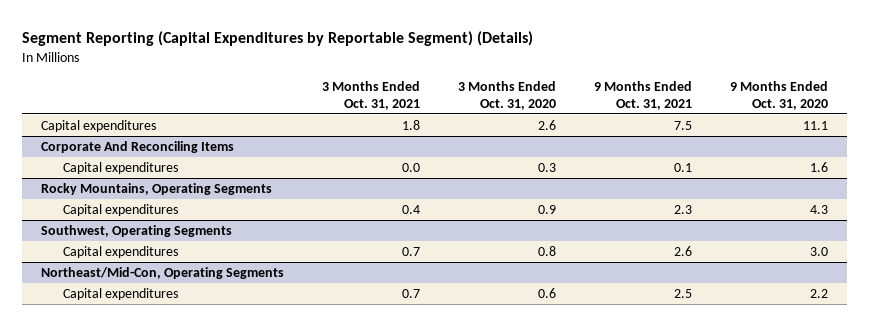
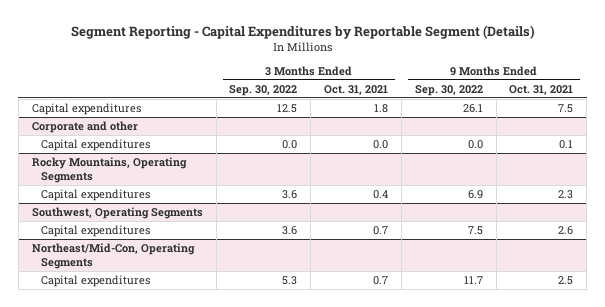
[21,31,533,47] Segment Reporting (Capital Expenditures by Reportable Segment) (Details) -> [70,24,535,39] Segment Reporting - Capital Expenditures by Reportable Segment (Details)
[457,81,556,110] 3 Months Ended Oct. 31, 2020 -> none
[730,81,829,110] 9 Months Ended Oct. 31, 2020 -> none
none -> [229,84,298,96] Sep. 30, 2022
none -> [414,84,483,96] Sep. 30, 2022
[40,140,234,153] Corporate And Reconciling Items -> [31,120,138,133] Corporate and other

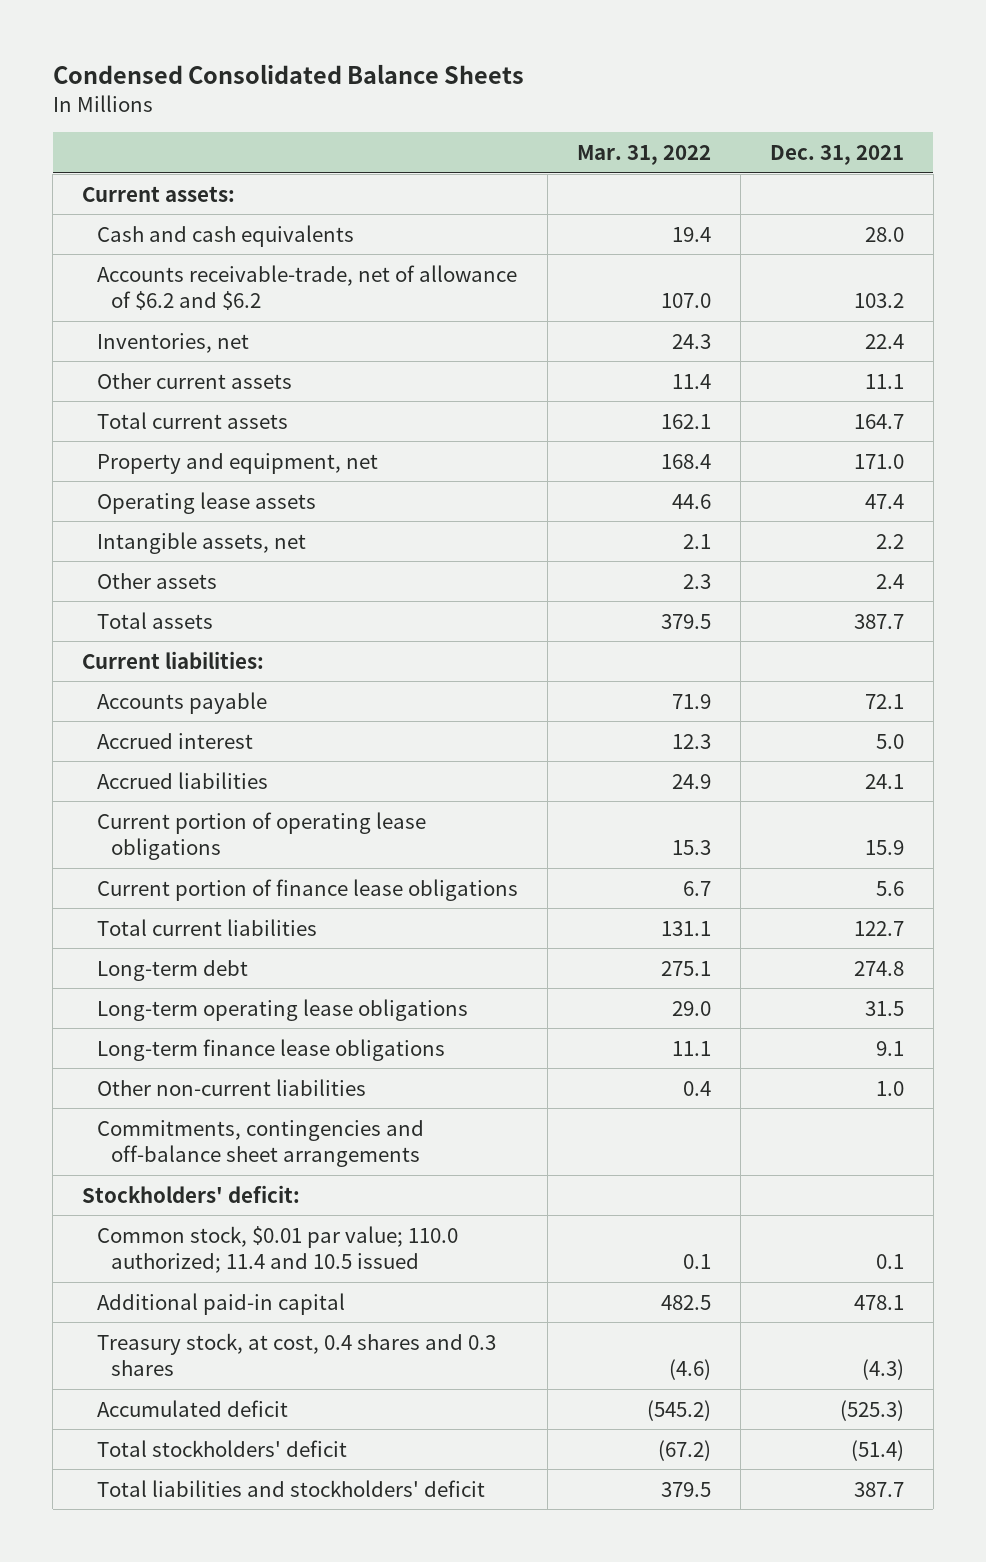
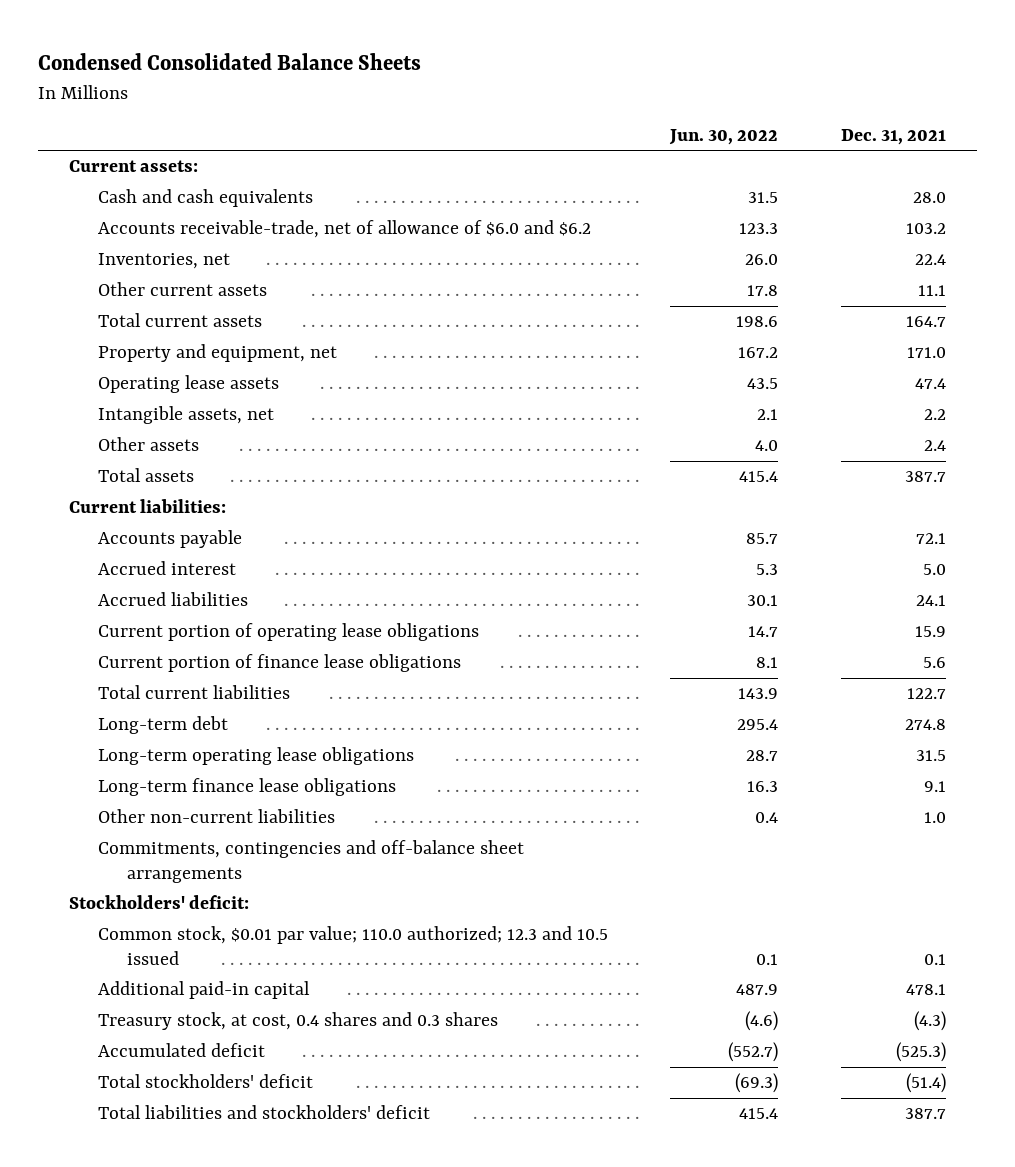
[576,145,711,166] Mar. 31, 2022 -> none
none -> [669,128,779,145] Jun. 30, 2022
[96,264,517,310] Accounts receivable-trade, net of allowance of $6.2 and $6.2 -> [98,220,592,239] Accounts receivable-trade, net of allowance of $6.0 and $6.2
[96,1225,458,1273] Common stock, $0.01 par value; 110.0 authorized; 11.4 and 10.5 issued -> [98,926,609,966] Common stock, $0.01 par value; 110.0 authorized; 12.3 and 10.5 issued

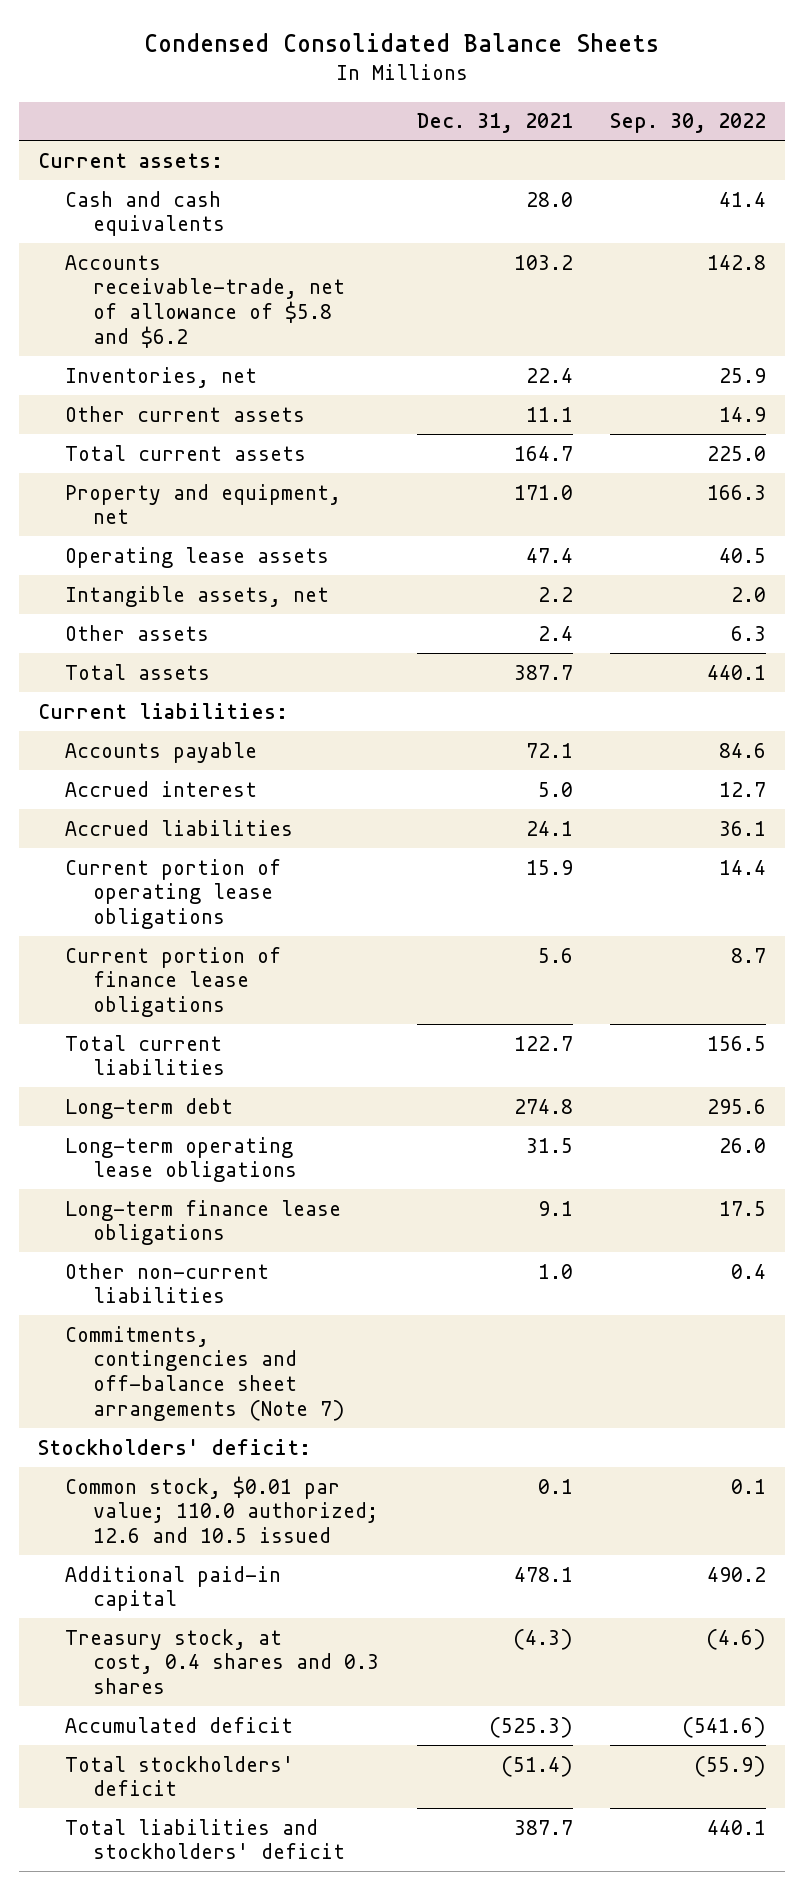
[669,128,779,145] Jun. 30, 2022 -> none
none -> [610,113,767,134] Sep. 30, 2022
[98,220,592,239] Accounts receivable-trade, net of allowance of $6.0 and $6.2 -> [65,254,345,348] Accounts receivable-trade, net of allowance of $5.8 and $6.2
[98,840,525,884] Commitments, contingencies and off-balance sheet arrangements -> [65,1325,345,1421] Commitments, contingencies and off-balance sheet arrangements (Note 7)
[98,926,609,966] Common stock, $0.01 par value; 110.0 authorized; 12.3 and 10.5 issued -> [65,1475,378,1543] Common stock, $0.01 par value; 110.0 authorized; 12.6 and 10.5 issued

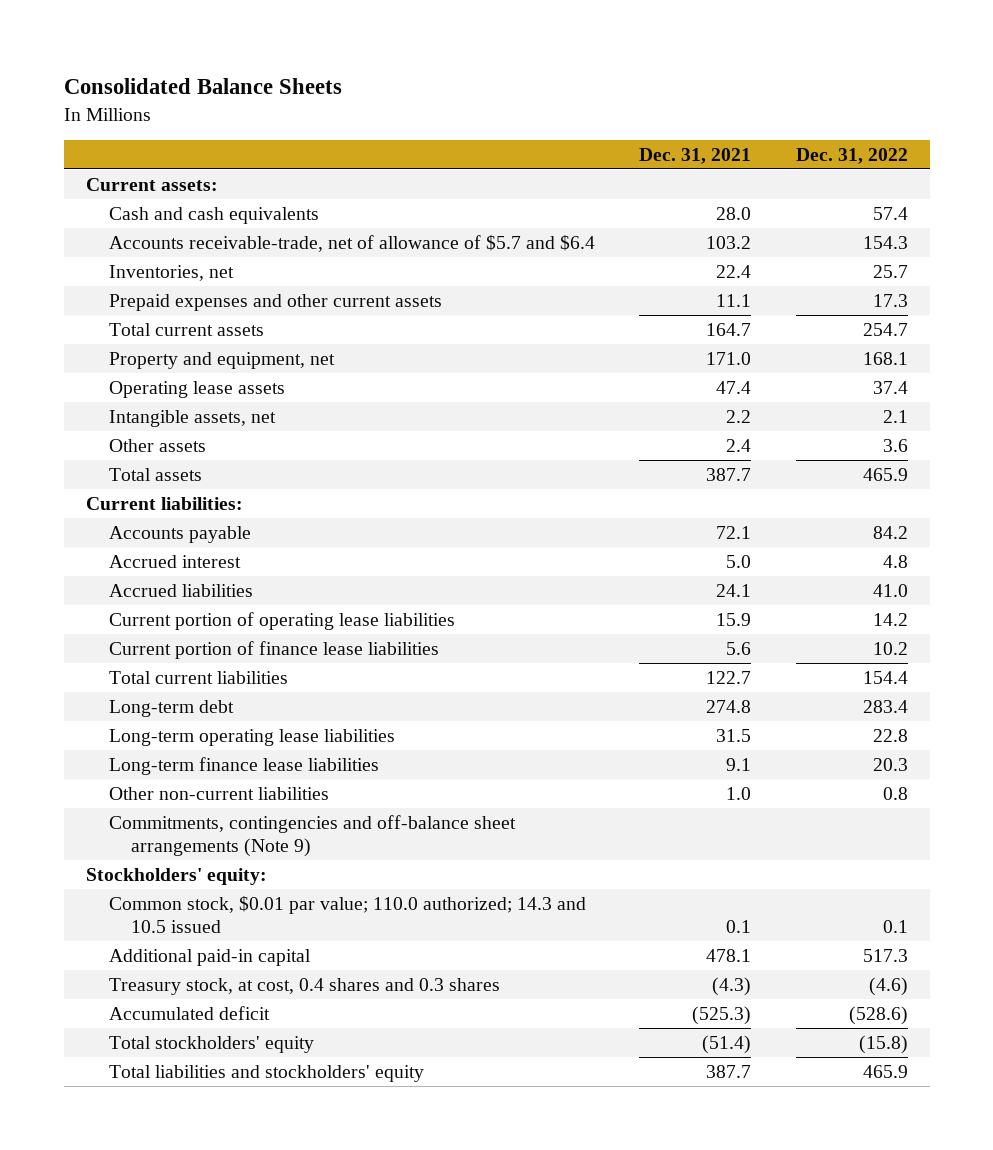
[144,32,660,52] Condensed Consolidated Balance Sheets -> [63,78,342,95] Consolidated Balance Sheets
[610,113,767,134] Sep. 30, 2022 -> none
none -> [795,147,908,164] Dec. 31, 2022
[65,254,345,348] Accounts receivable-trade, net of allowance of $5.8 and $6.2 -> [108,234,595,252] Accounts receivable-trade, net of allowance of $5.7 and $6.4
[65,405,306,422] Other current assets -> [108,293,442,311] Prepaid expenses and other current assets
[65,858,282,929] Current portion of operating lease obligations -> [108,611,455,630] Current portion of operating lease liabilities
[65,946,282,1017] Current portion of finance lease obligations -> [108,640,439,659] Current portion of finance lease liabilities
[65,1136,297,1183] Long-term operating lease obligations -> [108,728,395,746] Long-term operating lease liabilities
[65,1199,342,1246] Long-term finance lease obligations -> [108,756,379,775] Long-term finance lease liabilities
[65,1325,345,1421] Commitments, contingencies and off-balance sheet arrangements (Note 7) -> [108,814,516,858] Commitments, contingencies and off-balance sheet arrangements (Note 9)
[37,1438,311,1455] Stockholders' deficit: -> [85,867,267,885] Stockholders' equity:
[65,1475,378,1543] Common stock, $0.01 par value; 110.0 authorized; 12.6 and 10.5 issued -> [108,895,586,934] Common stock, $0.01 par value; 110.0 authorized; 14.3 and 10.5 issued
[65,1755,295,1797] Total stockholders' deficit -> [108,1035,314,1053] Total stockholders' equity
[65,1818,345,1860] Total liabilities and stockholders' deficit -> [108,1064,424,1082] Total liabilities and stockholders' equity

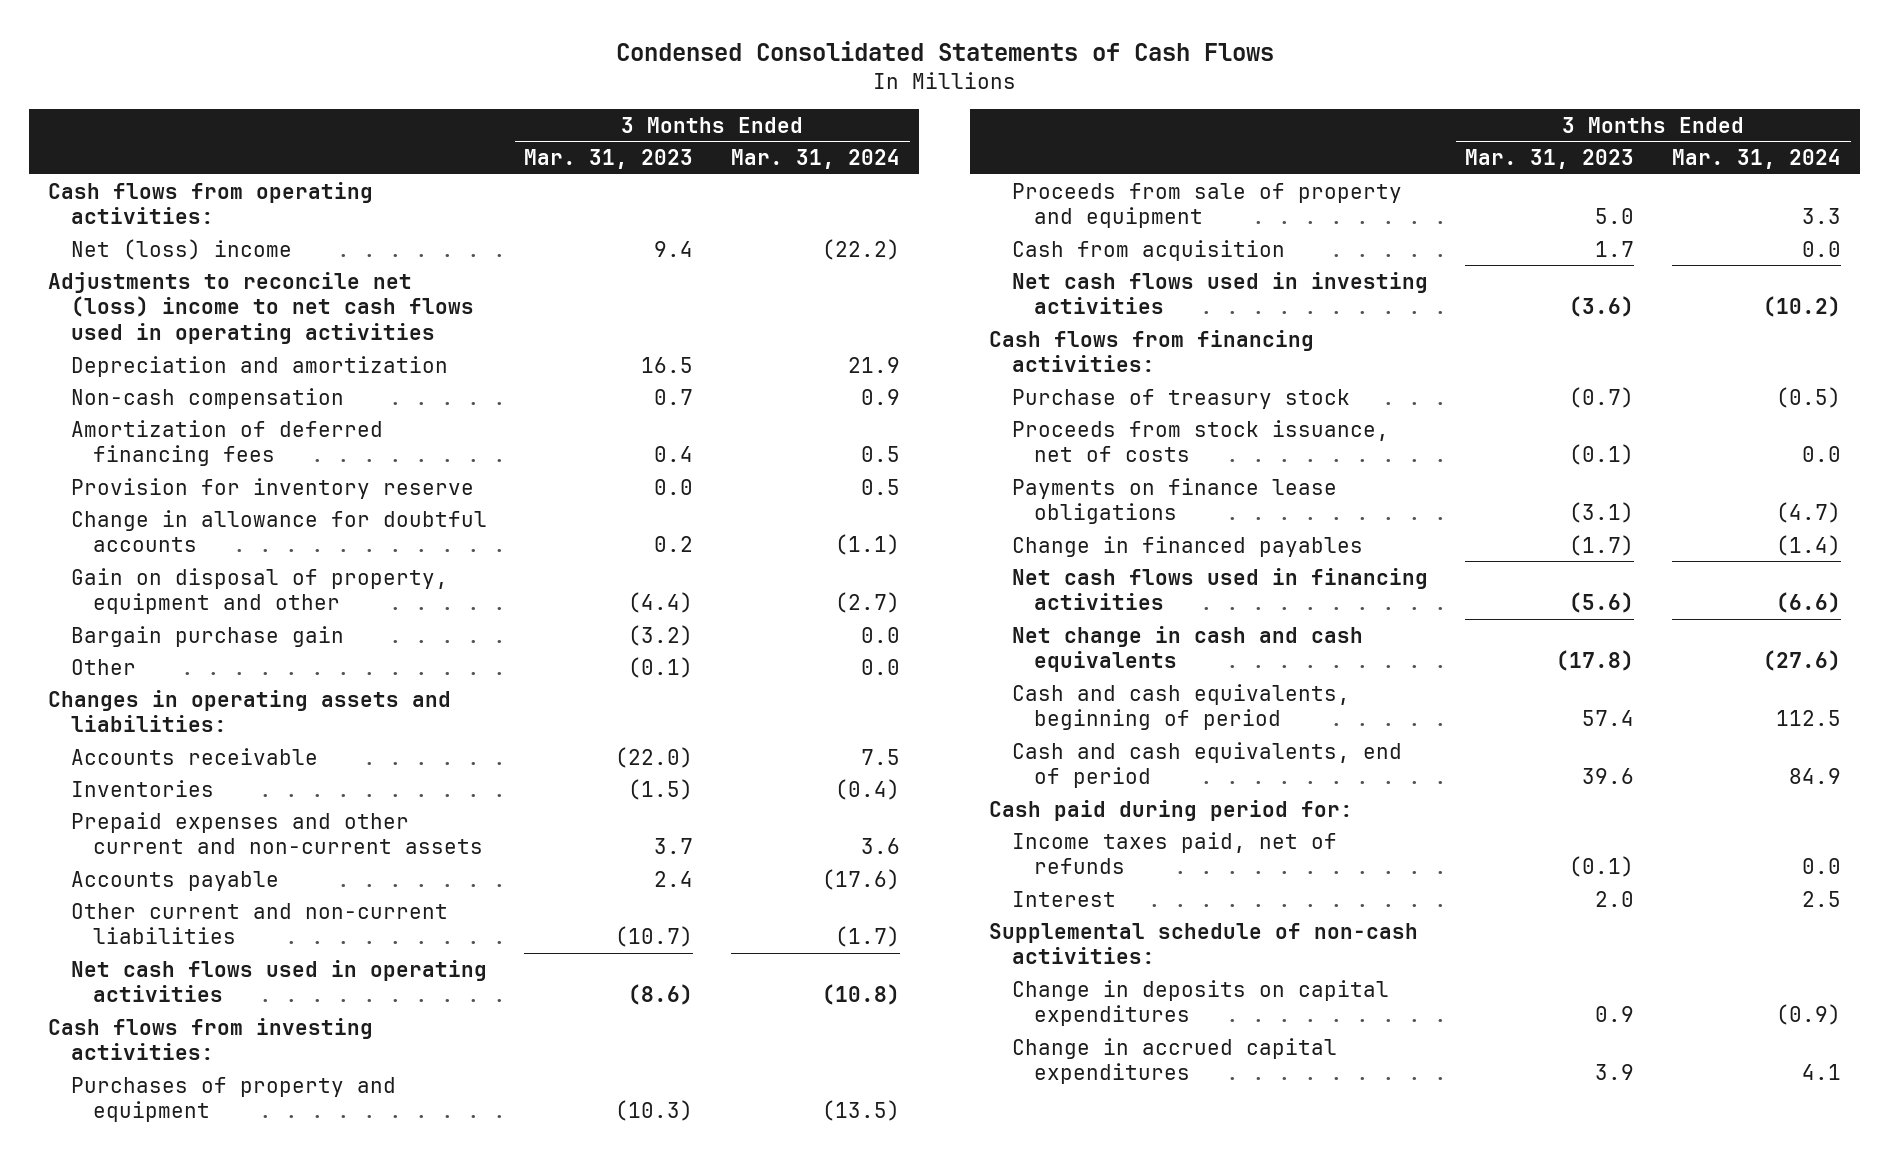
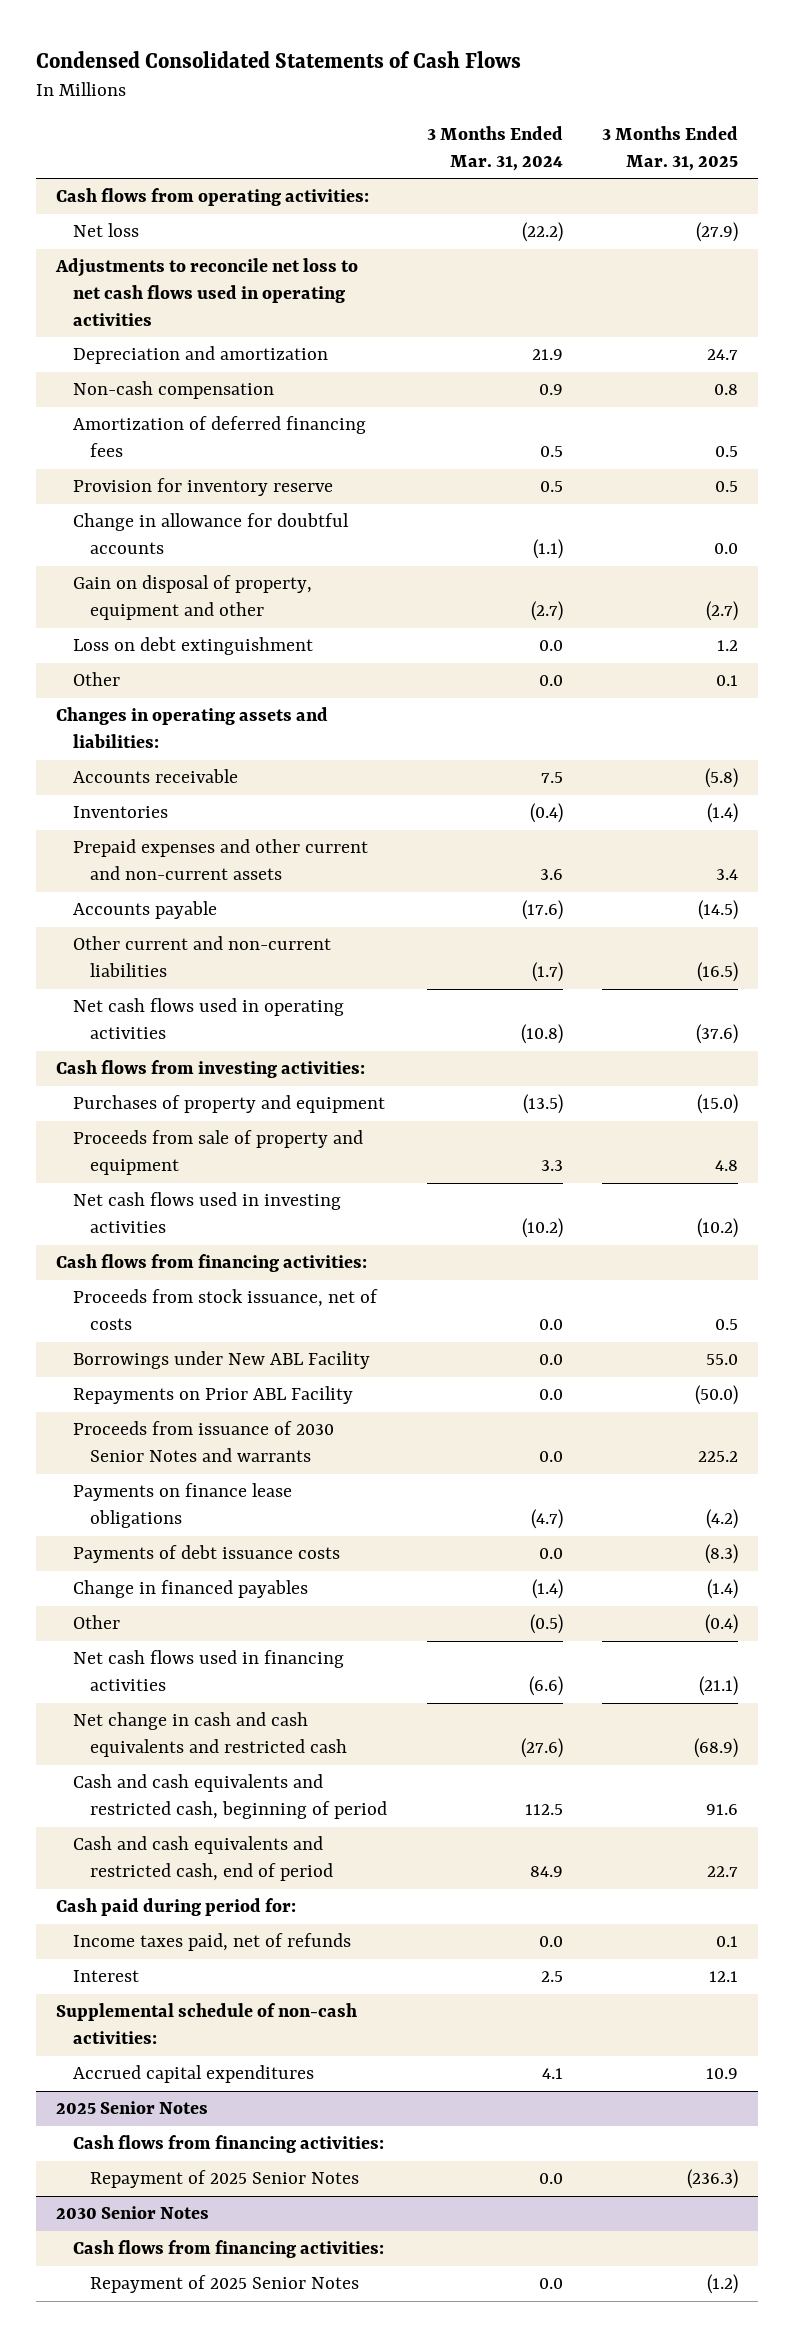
[524,149,694,170] Mar. 31, 2023 -> none
none -> [602,126,739,171] 3 Months Ended Mar. 31, 2025
[70,238,292,260] Net (loss) income -> [72,223,139,238] Net loss
[48,271,474,345] Adjustments to reconcile net (loss) income to net cash flows used in operating activities -> [54,258,358,326] Adjustments to reconcile net loss to net cash flows used in operating activities
[70,625,344,647] Bargain purchase gain -> none
none -> [72,637,313,656] Loss on debt extinguishment
[1011,239,1285,261] Cash from acquisition -> none
[1011,388,1350,409] Purchase of treasury stock -> none
none -> [72,1351,370,1370] Borrowings under New ABL Facility
none -> [72,1386,353,1405] Repayments on Prior ABL Facility
none -> [72,1421,334,1463] Proceeds from issuance of 2030 Senior Notes and warrants
none -> [72,1545,340,1564] Payments of debt issuance costs
none -> [72,1615,120,1630] Other
[1011,625,1363,673] Net change in cash and cash equivalents -> [72,1712,348,1758] Net change in cash and cash equivalents and restricted cash
[1011,683,1350,731] Cash and cash equivalents, beginning of period -> [72,1774,388,1820] Cash and cash equivalents and restricted cash, beginning of period
[1011,741,1402,789] Cash and cash equivalents, end of period -> [72,1836,334,1882] Cash and cash equivalents and restricted cash, end of period
[1011,979,1389,1027] Change in deposits on capital expenditures -> none
[1011,1037,1337,1085] Change in accrued capital expenditures -> [72,2065,314,2084] Accrued capital expenditures
none -> [55,2101,208,2115] 2025 Senior Notes
none -> [72,2135,384,2154] Cash flows from financing activities:
none -> [90,2170,360,2189] Repayment of 2025 Senior Notes
none -> [55,2206,209,2220] 2030 Senior Notes
none -> [72,2240,384,2259] Cash flows from financing activities:
none -> [90,2275,360,2294] Repayment of 2025 Senior Notes

